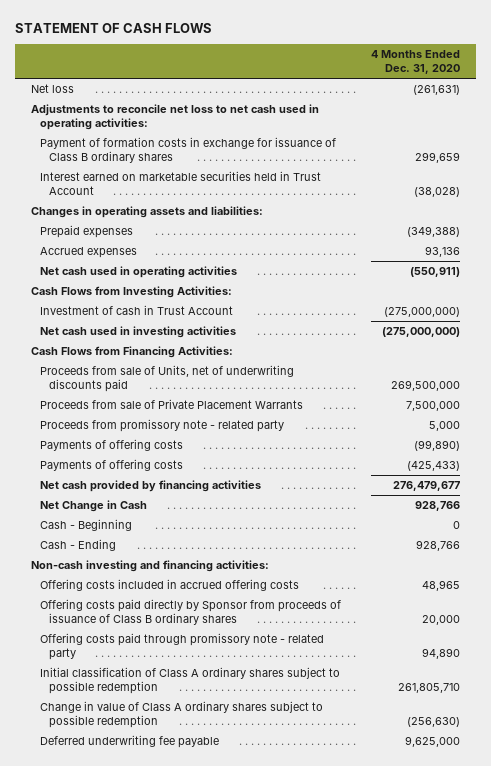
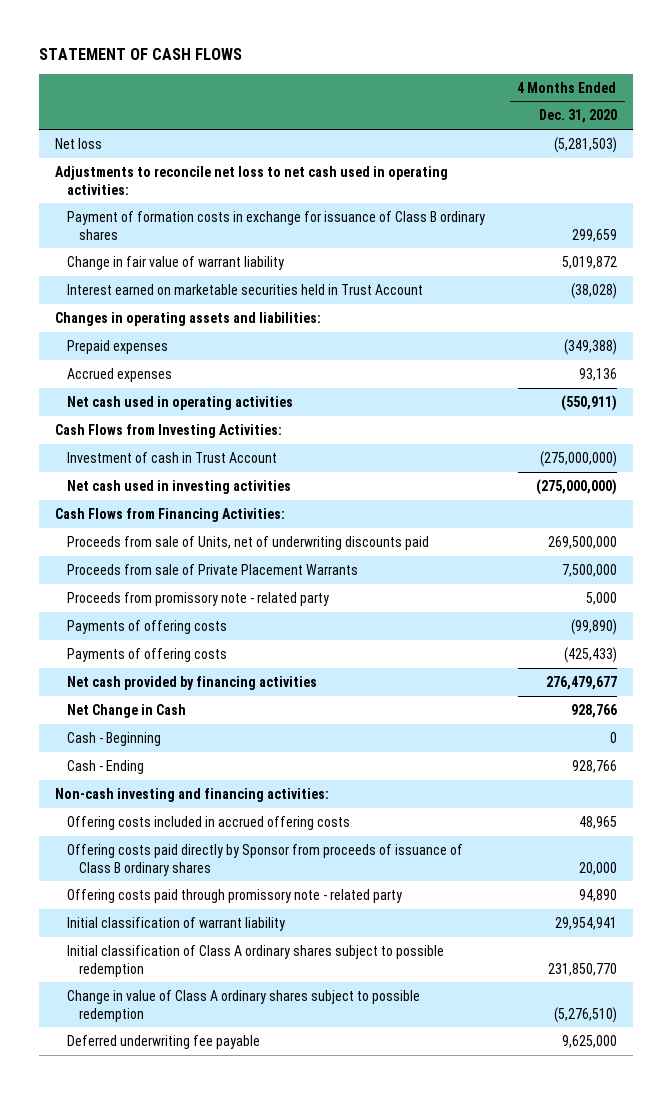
[413,85,461,96] (261,631) -> [553,136,617,153] (5,281,503)
none -> [67,255,285,270] Change in fair value of warrant liability
none -> [67,916,286,931] Initial classification of warrant liability
[398,683,461,694] 261,805,710 -> [547,962,617,976] 231,850,770
[407,717,461,728] (256,630) -> [553,1006,617,1023] (5,276,510)

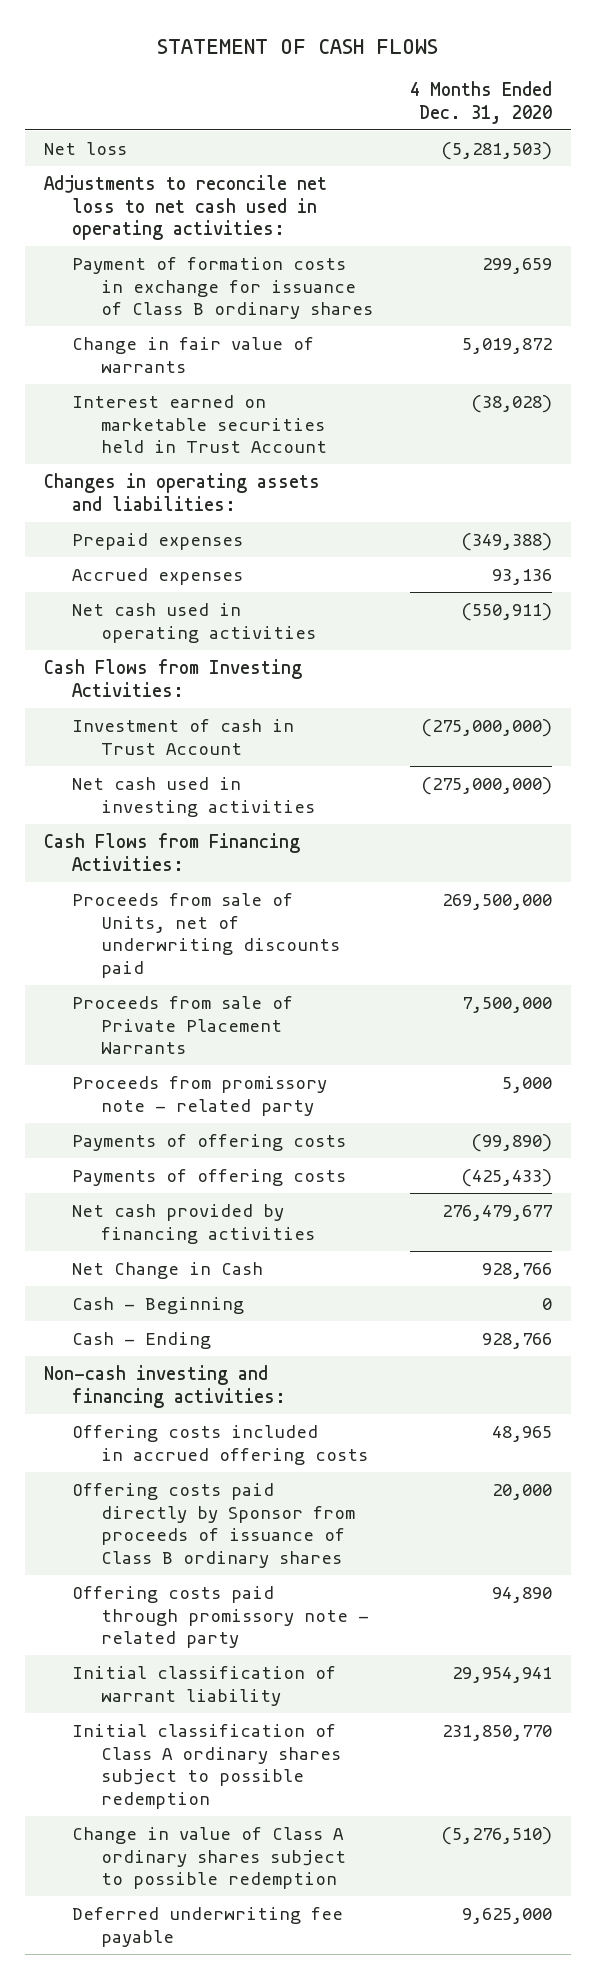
[67,255,285,270] Change in fair value of warrant liability -> [72,337,315,373] Change in fair value of warrants

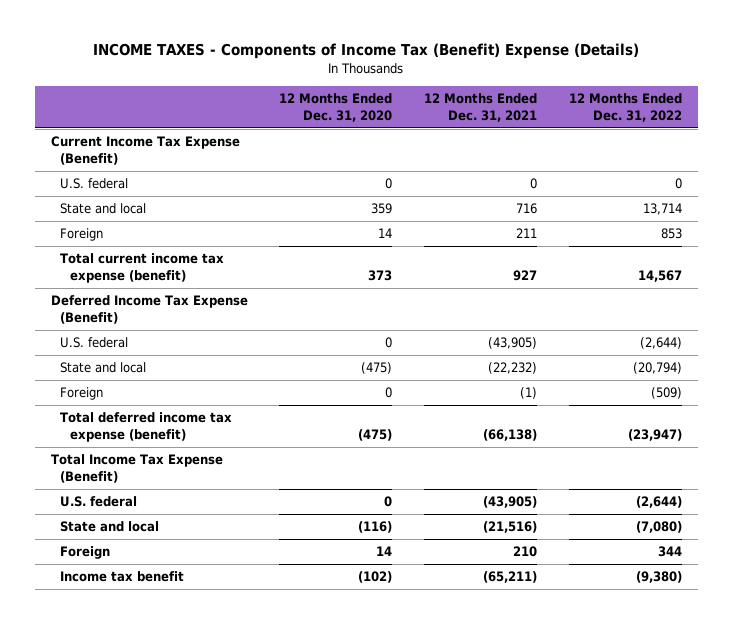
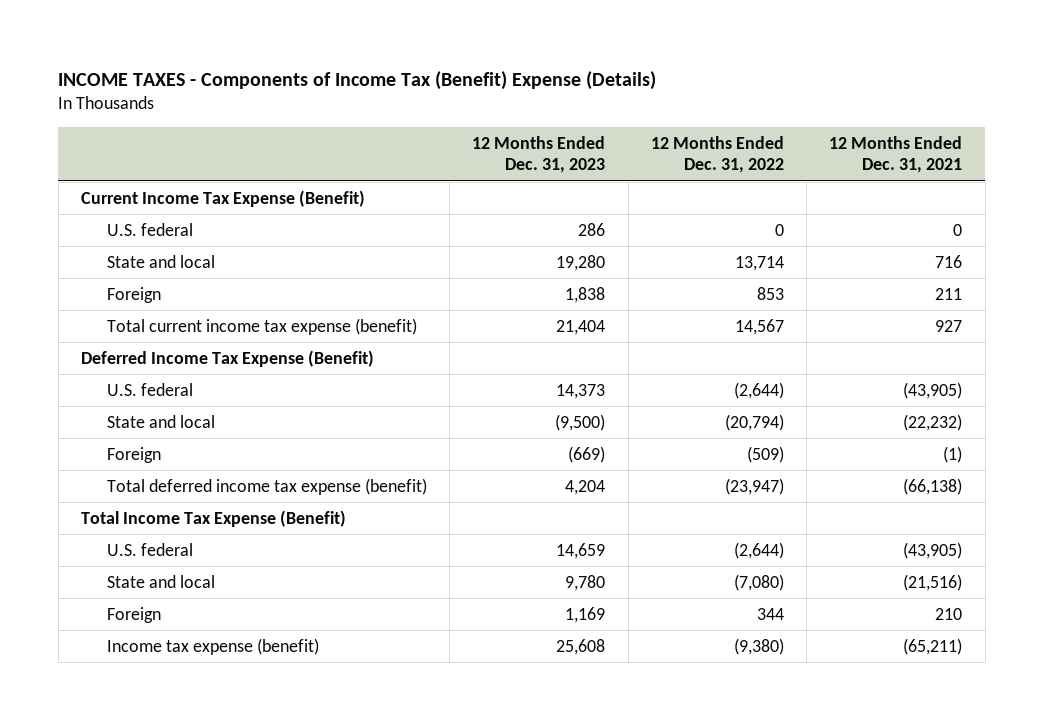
[279,93,393,122] 12 Months Ended Dec. 31, 2020 -> none
none -> [472,135,606,174] 12 Months Ended Dec. 31, 2023
[60,571,185,583] Income tax benefit -> [106,637,319,655] Income tax expense (benefit)

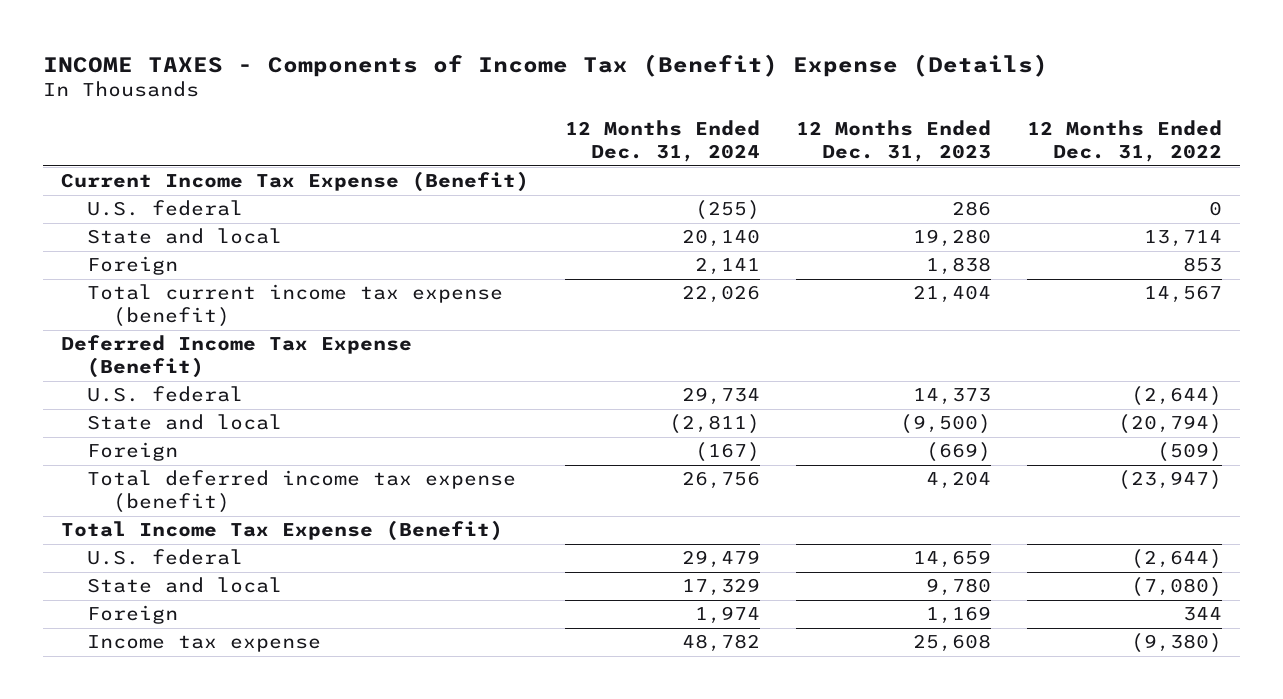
[829,135,963,174] 12 Months Ended Dec. 31, 2021 -> none
none -> [565,120,761,163] 12 Months Ended Dec. 31, 2024
[106,637,319,655] Income tax expense (benefit) -> [86,635,321,653] Income tax expense

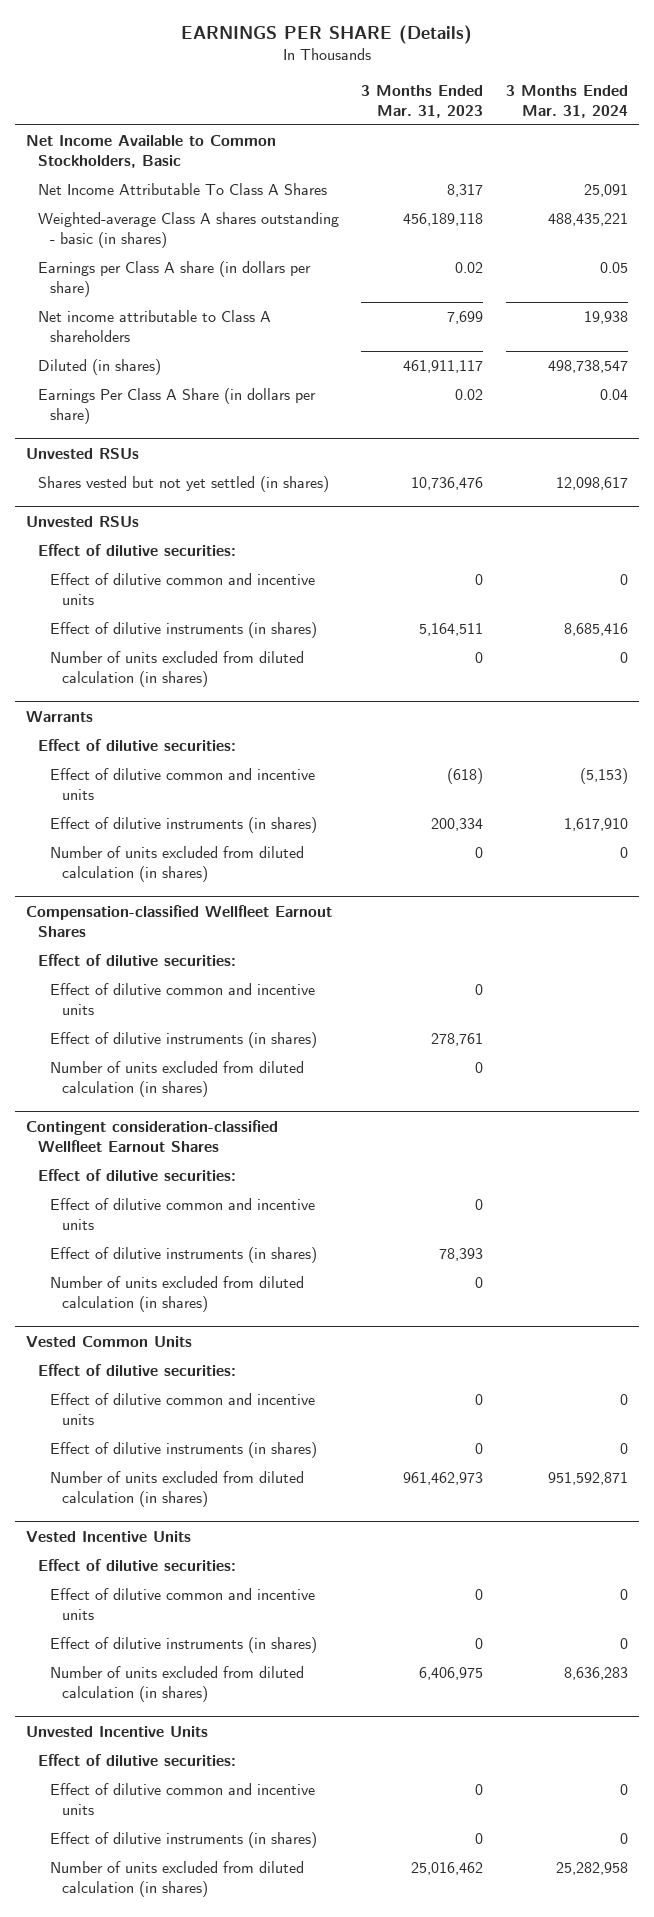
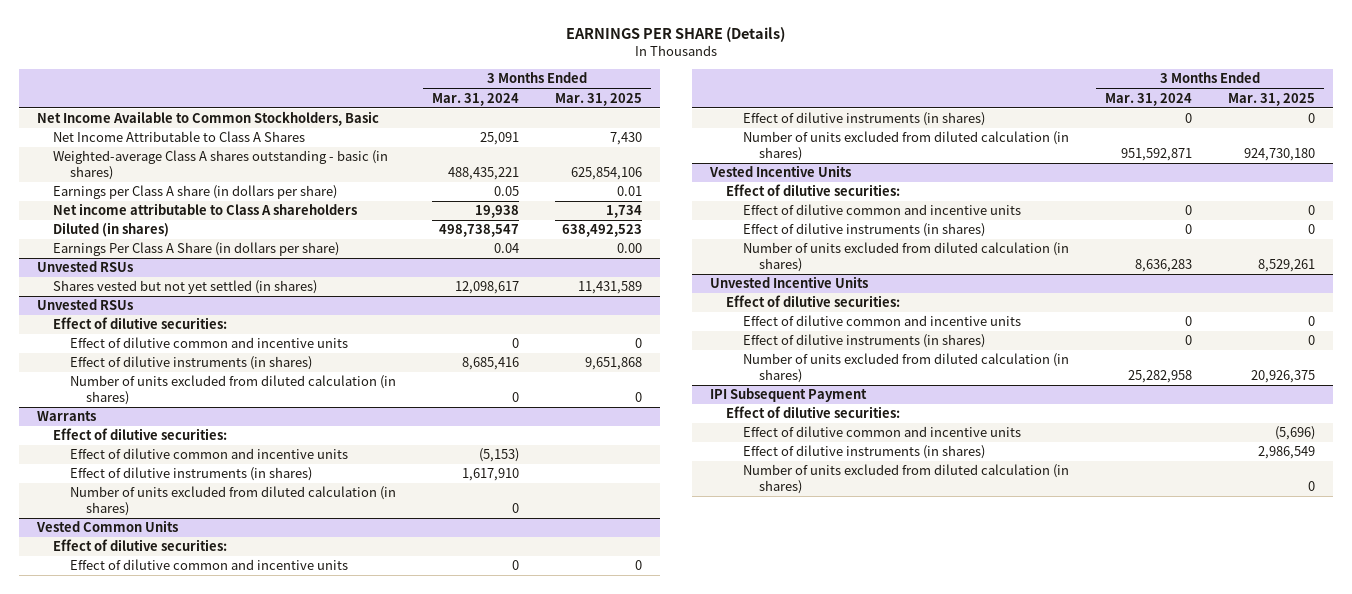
[361,84,484,118] 3 Months Ended Mar. 31, 2023 -> none
none -> [554,92,642,106] Mar. 31, 2025
[38,182,328,195] Net Income Attributable To Class A Shares -> [53,131,306,143] Net Income Attributable to Class A Shares
[26,904,333,937] Compensation-classified Wellfleet Earnout Shares -> none
[38,953,237,966] Effect of dilutive securities: -> none
[50,982,316,1015] Effect of dilutive common and incentive units -> none
[50,1031,318,1048] Effect of dilutive instruments (in shares) -> none
[50,1060,305,1097] Number of units excluded from diluted calculation (in shares) -> none
[26,1119,279,1152] Contingent consideration-classified Wellfleet Earnout Shares -> none
[38,1168,237,1181] Effect of dilutive securities: -> none
[50,1197,316,1230] Effect of dilutive common and incentive units -> none
[50,1246,318,1263] Effect of dilutive instruments (in shares) -> none
[50,1275,305,1312] Number of units excluded from diluted calculation (in shares) -> none
none -> [709,388,867,403] IPI Subsequent Payment
none -> [726,406,901,419] Effect of dilutive securities:
none -> [742,426,1021,438] Effect of dilutive common and incentive units
none -> [742,445,985,460] Effect of dilutive instruments (in shares)
none -> [742,464,1069,495] Number of units excluded from diluted calculation (in shares)

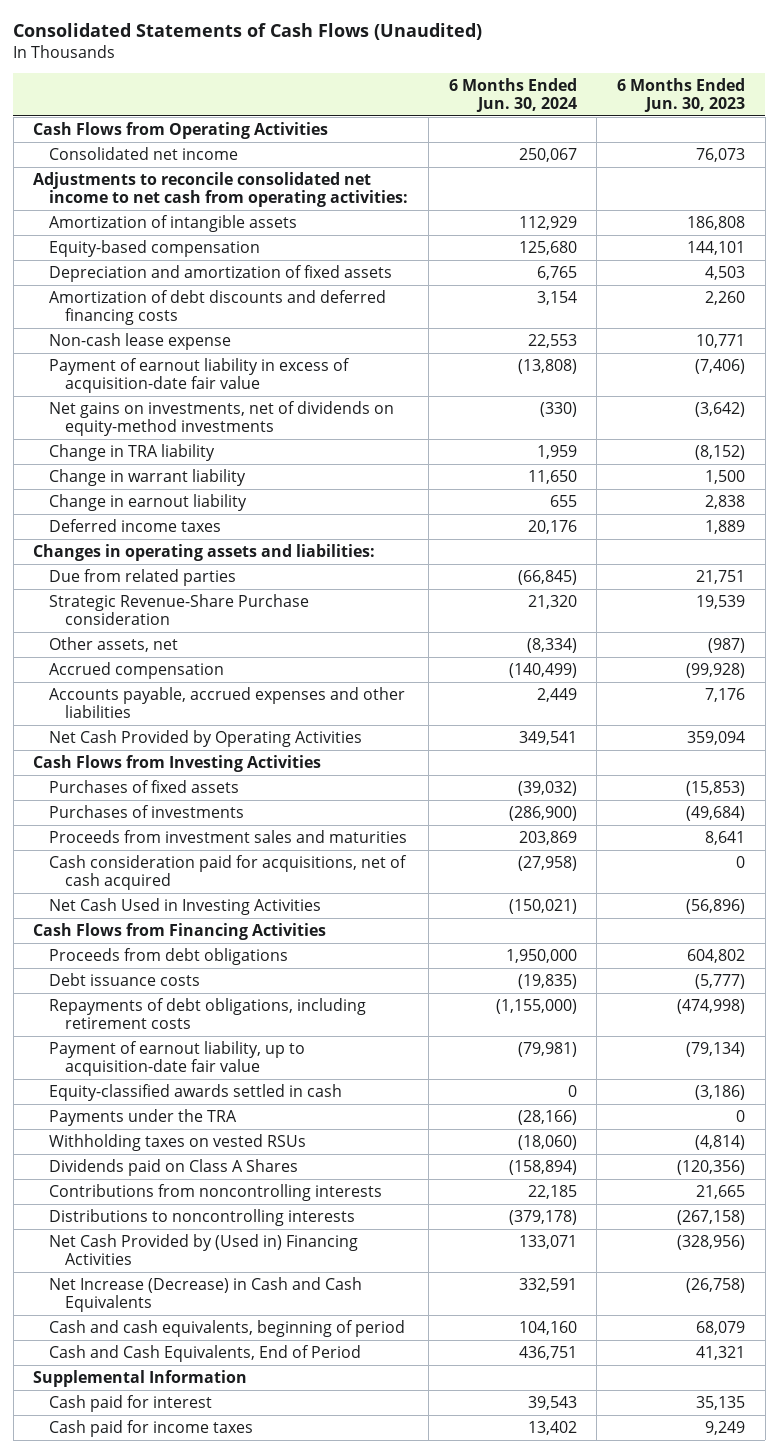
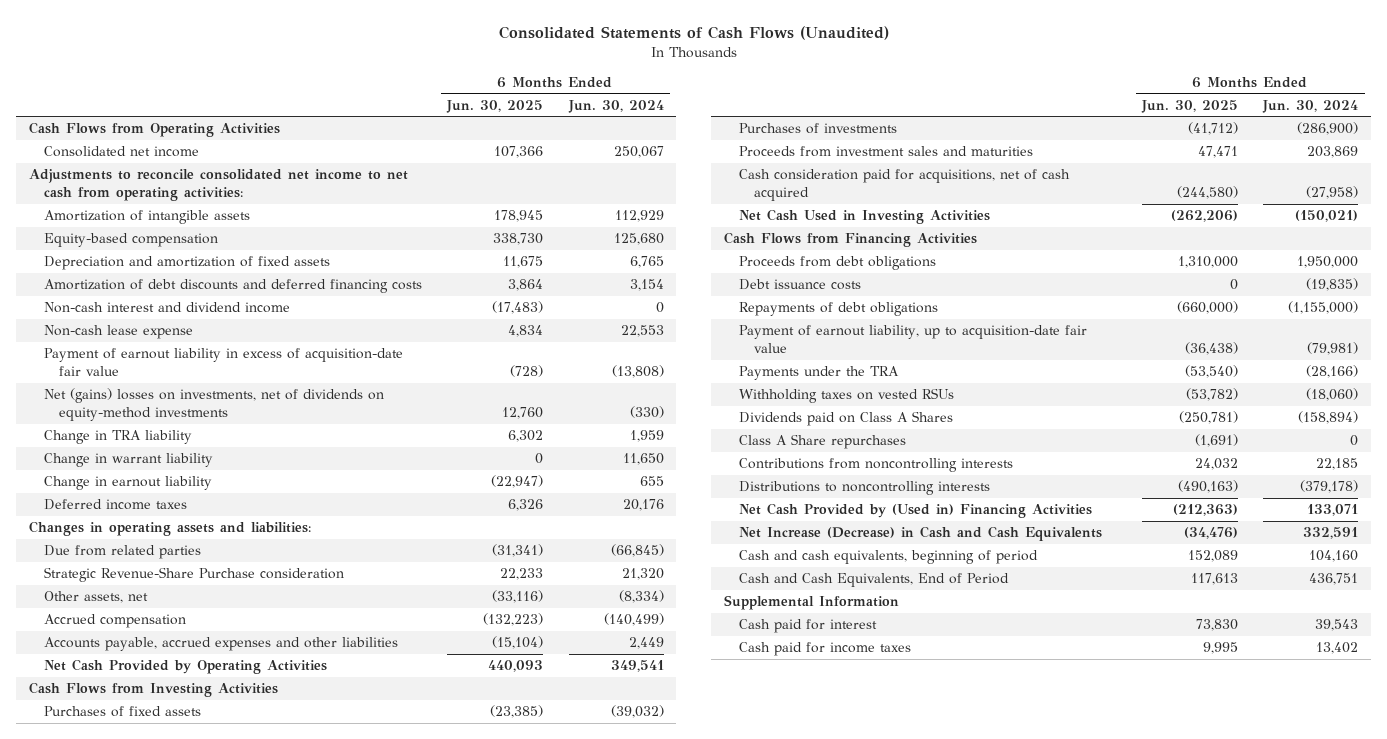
[617,77,746,112] 6 Months Ended Jun. 30, 2023 -> none
none -> [446,99,544,113] Jun. 30, 2025
none -> [43,302,290,314] Non-cash interest and dividend income
[49,400,395,436] Net gains on investments, net of dividends on equity-method investments -> [43,388,384,421] Net (gains) losses on investments, net of dividends on equity-method investments
[49,997,367,1029] Repayments of debt obligations, including retirement costs -> [738,302,938,317] Repayments of debt obligations
[49,1083,343,1101] Equity-classified awards settled in cash -> none
none -> [738,434,906,450] Class A Share repurchases

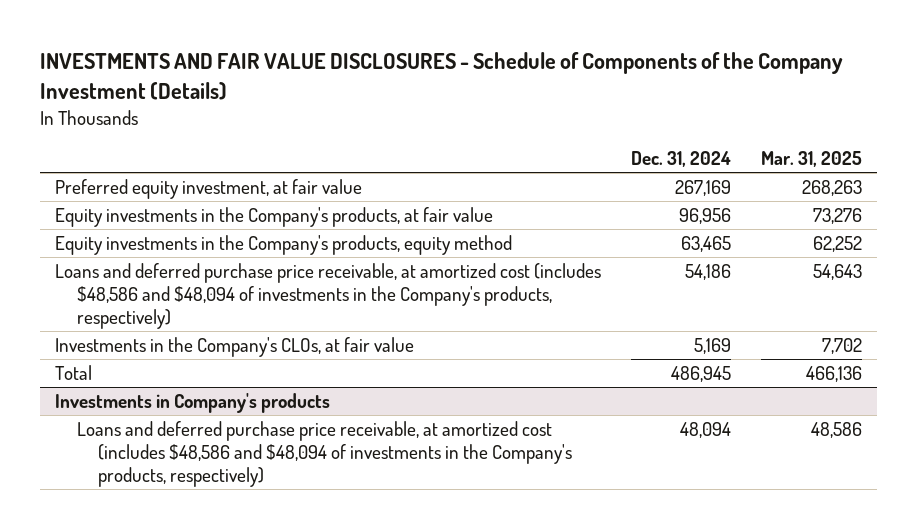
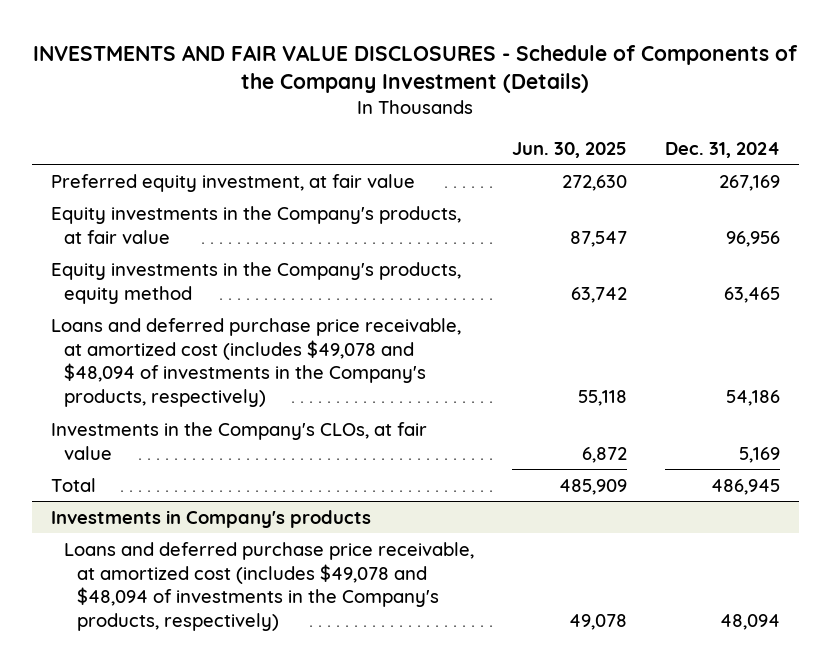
[761,151,863,168] Mar. 31, 2025 -> none
none -> [511,141,627,158] Jun. 30, 2025
[54,263,601,330] Loans and deferred purchase price receivable, at amortized cost (includes $48,586 and $48,094 of investments in the Company's products, respectively) -> [50,317,461,408] Loans and deferred purchase price receivable, at amortized cost (includes $49,078 and $48,094 of investments in the Company's products, respectively)
[76,421,573,488] Loans and deferred purchase price receivable, at amortized cost (includes $48,586 and $48,094 of investments in the Company's products, respectively) -> [64,541,475,632] Loans and deferred purchase price receivable, at amortized cost (includes $49,078 and $48,094 of investments in the Company's products, respectively)

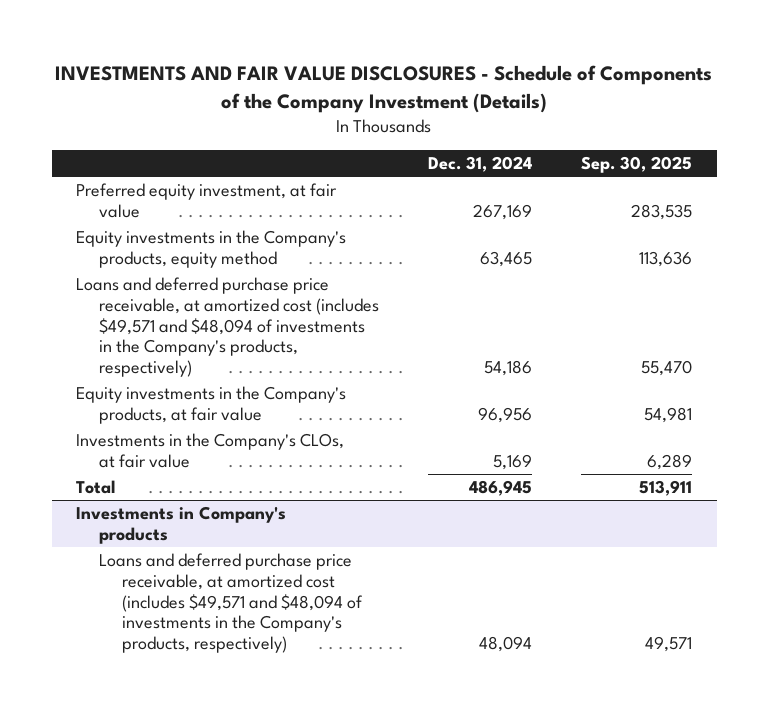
[511,141,627,158] Jun. 30, 2025 -> none
none -> [581,155,693,173] Sep. 30, 2025
[50,317,461,408] Loans and deferred purchase price receivable, at amortized cost (includes $49,078 and $48,094 of investments in the Company's products, respectively) -> [76,277,380,378] Loans and deferred purchase price receivable, at amortized cost (includes $49,571 and $48,094 of investments in the Company's products, respectively)
[50,205,461,244] Equity investments in the Company's products, at fair value -> [76,386,347,424] Equity investments in the Company's products, at fair value
[64,541,475,632] Loans and deferred purchase price receivable, at amortized cost (includes $49,078 and $48,094 of investments in the Company's products, respectively) -> [99,553,364,654] Loans and deferred purchase price receivable, at amortized cost (includes $49,571 and $48,094 of investments in the Company's products, respectively)

